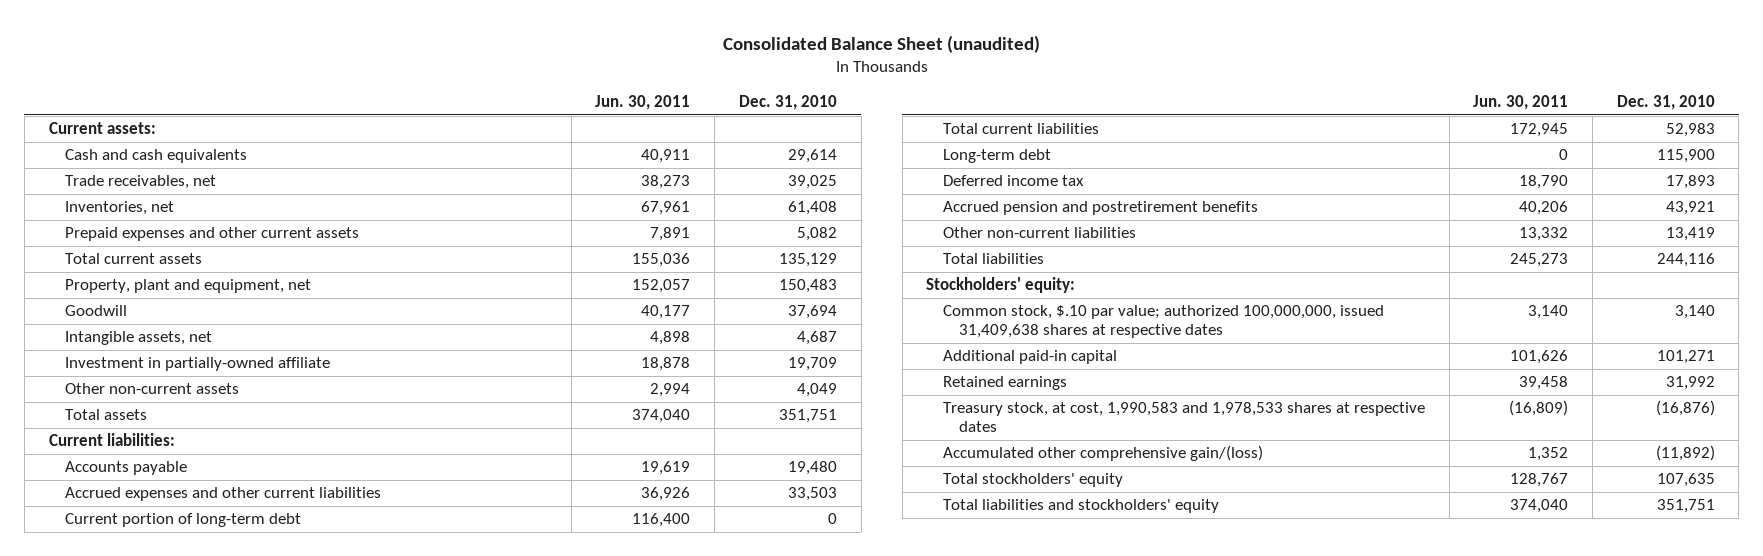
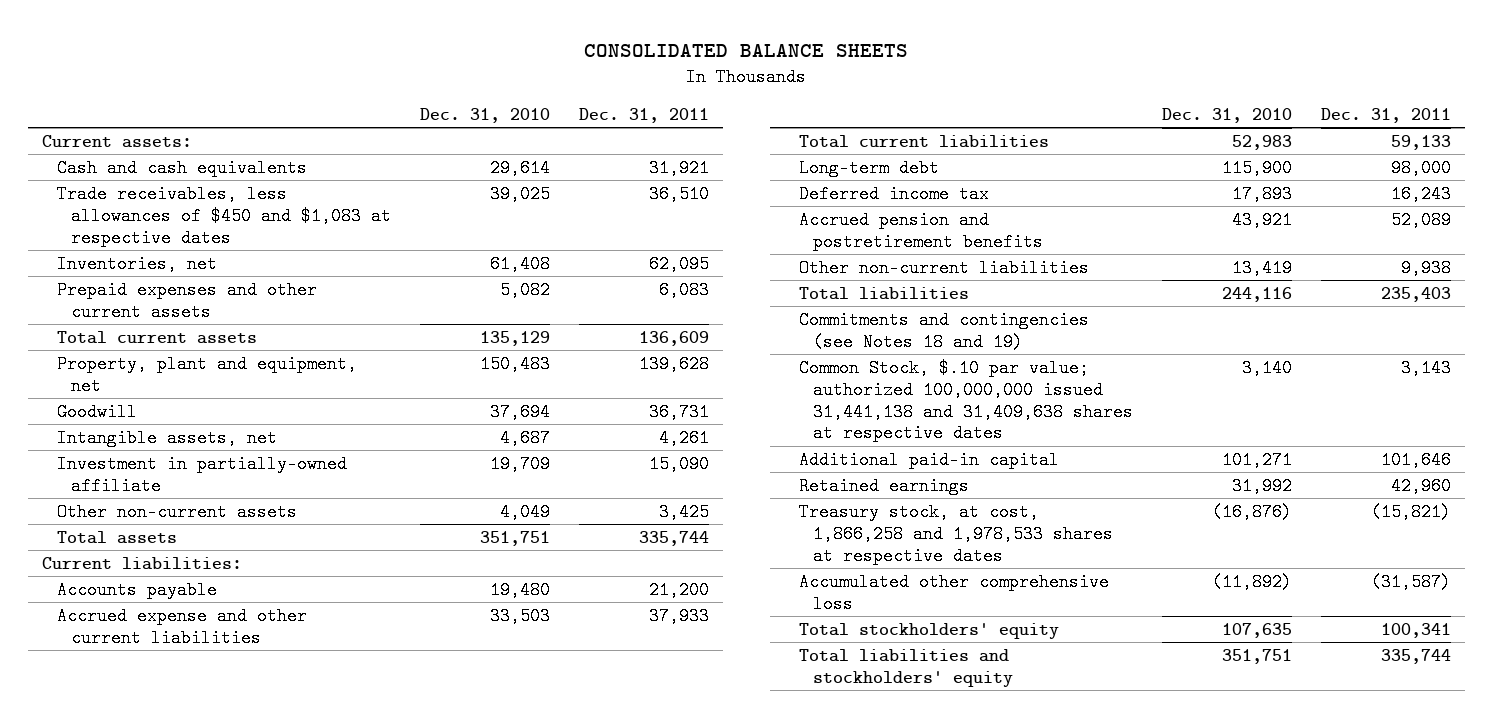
[722,34,1040,53] Consolidated Balance Sheet (unaudited) -> [584,43,909,57] CONSOLIDATED BALANCE SHEETS
[595,95,691,111] Jun. 30, 2011 -> none
none -> [578,107,709,123] Dec. 31, 2011
[65,175,217,190] Trade receivables, net -> [56,184,392,247] Trade receivables, less allowances of $450 and $1,083 at respective dates
[65,513,302,528] Current portion of long-term debt -> none
[65,487,382,502] Accrued expenses and other current liabilities -> [56,606,307,647] Accrued expense and other current liabilities
[926,277,1076,294] Stockholders' equity: -> none
none -> [798,310,1089,351] Commitments and contingencies (see Notes 18 and 19)
[942,305,1384,339] Common stock, $.10 par value; authorized 100,000,000, issued 31,409,638 shares at respective dates -> [798,358,1133,443] Common Stock, $.10 par value; authorized 100,000,000 issued 31,441,138 and 31,409,638 shares at respective dates
[942,402,1425,433] Treasury stock, at cost, 1,990,583 and 1,978,533 shares at respective dates -> [798,502,1113,565] Treasury stock, at cost, 1,866,258 and 1,978,533 shares at respective dates
[942,445,1263,462] Accumulated other comprehensive gain/(loss) -> [798,572,1109,613] Accumulated other comprehensive loss

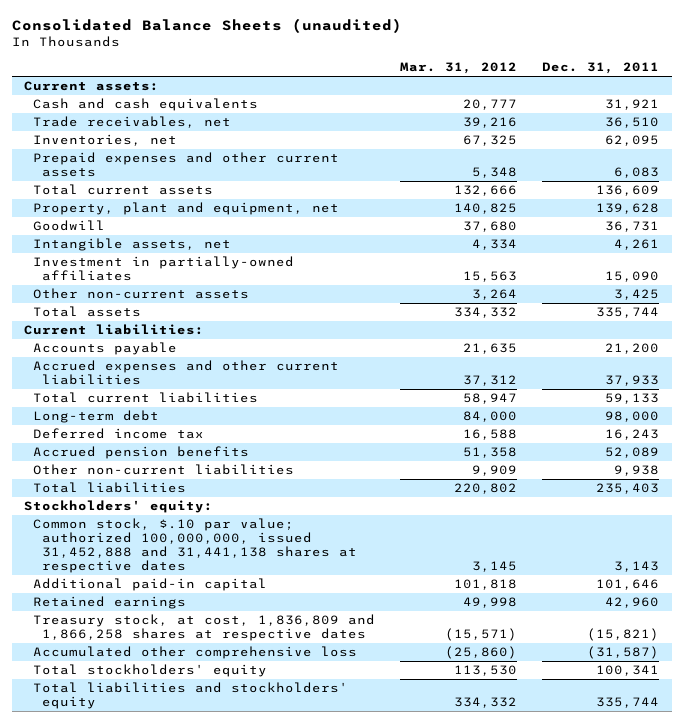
[584,43,909,57] CONSOLIDATED BALANCE SHEETS -> [11,18,402,34] Consolidated Balance Sheets (unaudited)
[419,107,550,123] Dec. 31, 2010 -> none
none -> [399,62,517,75] Mar. 31, 2012
[56,184,392,247] Trade receivables, less allowances of $450 and $1,083 at respective dates -> [32,116,231,129] Trade receivables, net
[56,454,347,495] Investment in partially-owned affiliate -> [32,256,294,282] Investment in partially-owned affiliates
[56,606,307,647] Accrued expense and other current liabilities -> [32,360,339,386] Accrued expenses and other current liabilities
[798,210,1043,251] Accrued pension and postretirement benefits -> [32,446,249,460] Accrued pension benefits
[798,310,1089,351] Commitments and contingencies (see Notes 18 and 19) -> none
none -> [24,500,214,514] Stockholders' equity:
[798,358,1133,443] Common Stock, $.10 par value; authorized 100,000,000 issued 31,441,138 and 31,409,638 shares at respective dates -> [32,518,357,573] Common stock, $.10 par value; authorized 100,000,000, issued 31,452,888 and 31,441,138 shares at respective dates
[798,502,1113,565] Treasury stock, at cost, 1,866,258 and 1,978,533 shares at respective dates -> [32,614,375,642] Treasury stock, at cost, 1,836,809 and 1,866,258 shares at respective dates

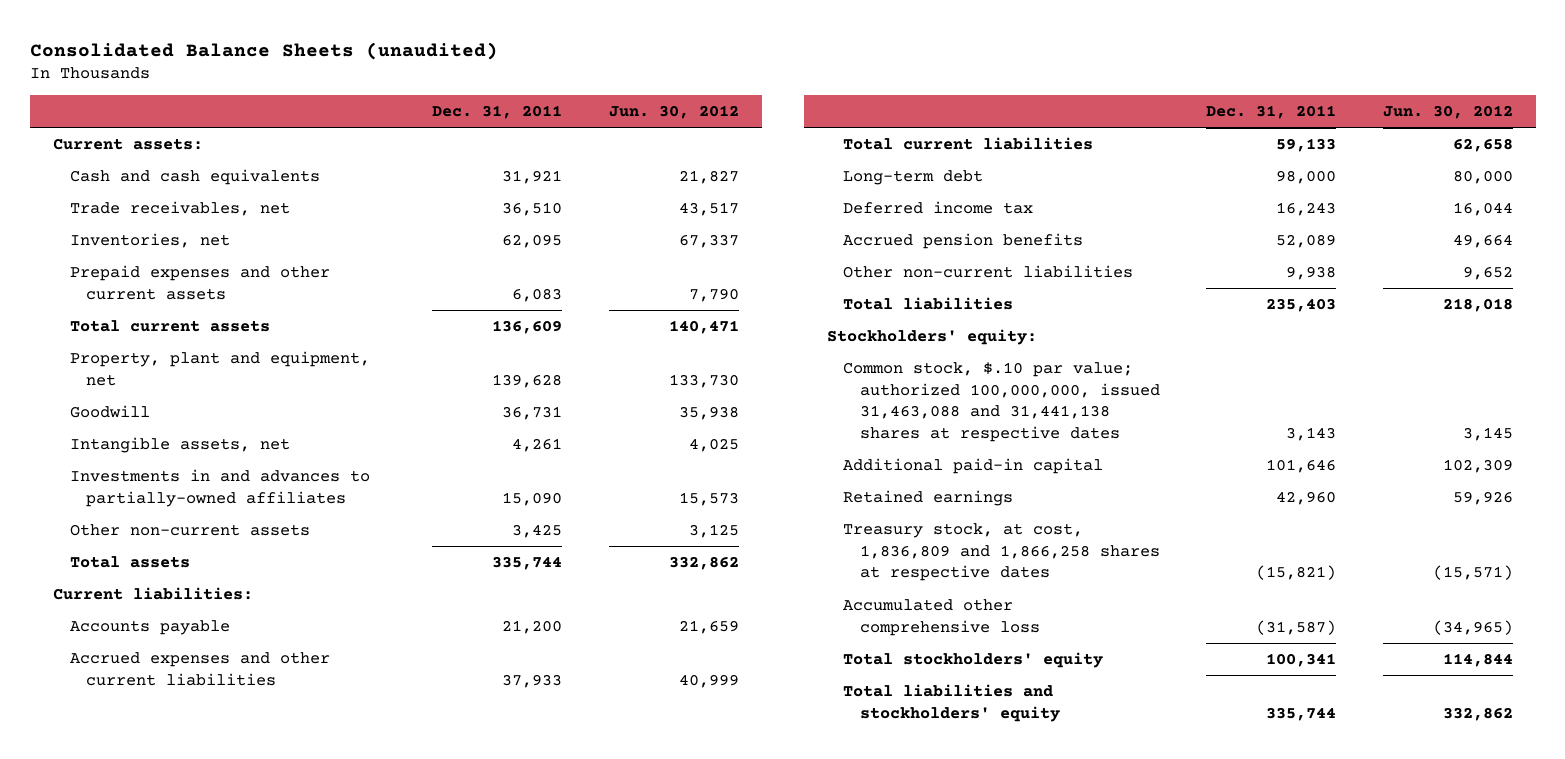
[399,62,517,75] Mar. 31, 2012 -> none
none -> [608,105,739,120] Jun. 30, 2012
[32,256,294,282] Investment in partially-owned affiliates -> [69,468,370,507] Investments in and advances to partially-owned affiliates
[32,518,357,573] Common stock, $.10 par value; authorized 100,000,000, issued 31,452,888 and 31,441,138 shares at respective dates -> [843,361,1161,443] Common stock, $.10 par value; authorized 100,000,000, issued 31,463,088 and 31,441,138 shares at respective dates

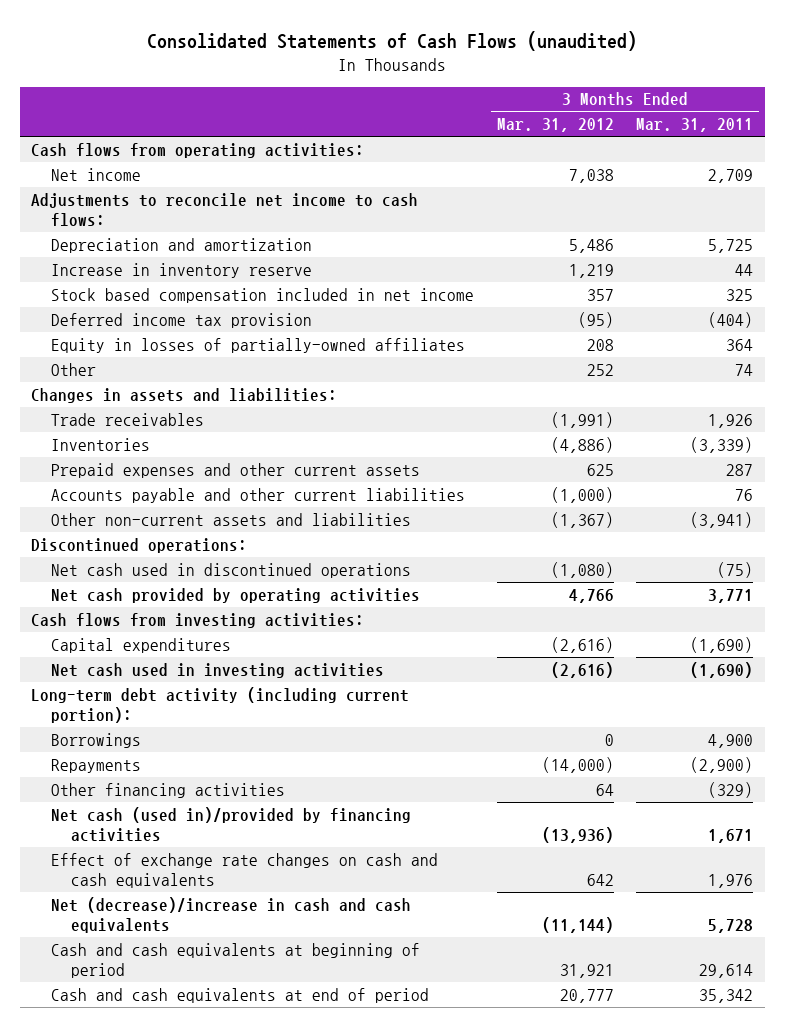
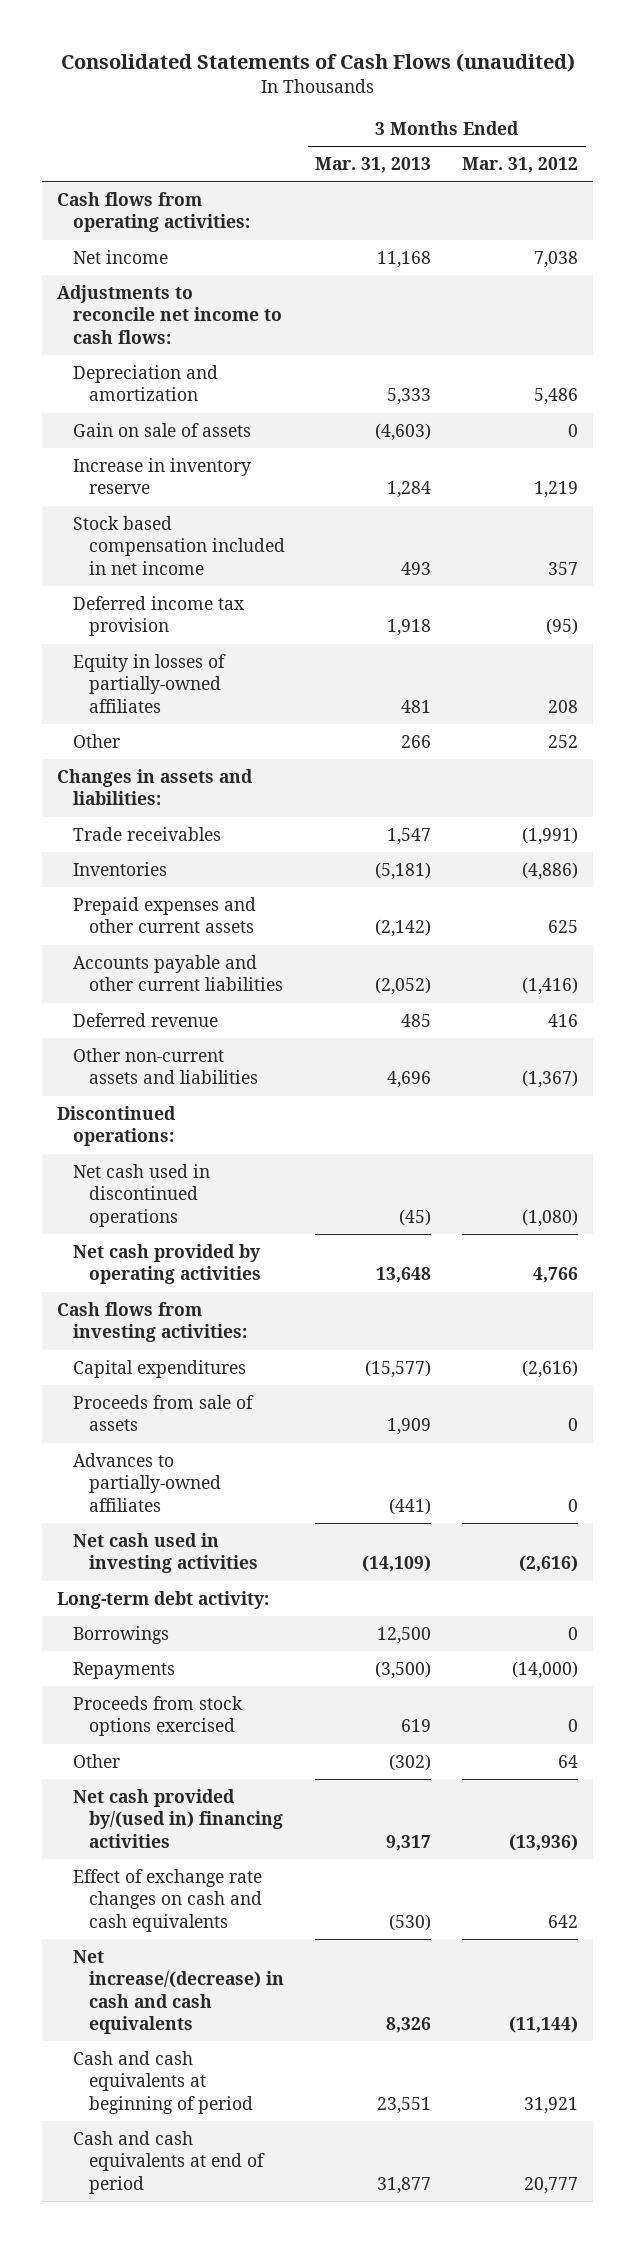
[636,118,754,133] Mar. 31, 2011 -> none
none -> [315,157,432,174] Mar. 31, 2013
none -> [73,423,252,438] Gain on sale of assets
[550,486,614,503] (1,000) -> [521,977,578,996] (1,416)
none -> [73,1013,219,1028] Deferred revenue
none -> [73,1395,255,1432] Proceeds from sale of assets
none -> [73,1453,221,1512] Advances to partially-owned affiliates
[31,686,410,723] Long-term debt activity (including current portion): -> [57,1591,270,1610] Long-term debt activity:
none -> [73,1696,244,1737] Proceeds from stock options exercised
[51,782,286,798] Other financing activities -> [73,1754,121,1769] Other
[51,806,412,842] Net cash (used in)/provided by financing activities -> [73,1789,283,1848] Net cash provided by/(used in) financing activities
[51,896,412,933] Net (decrease)/increase in cash and cash equivalents -> [73,1950,284,2034] Net increase/(decrease) in cash and cash equivalents

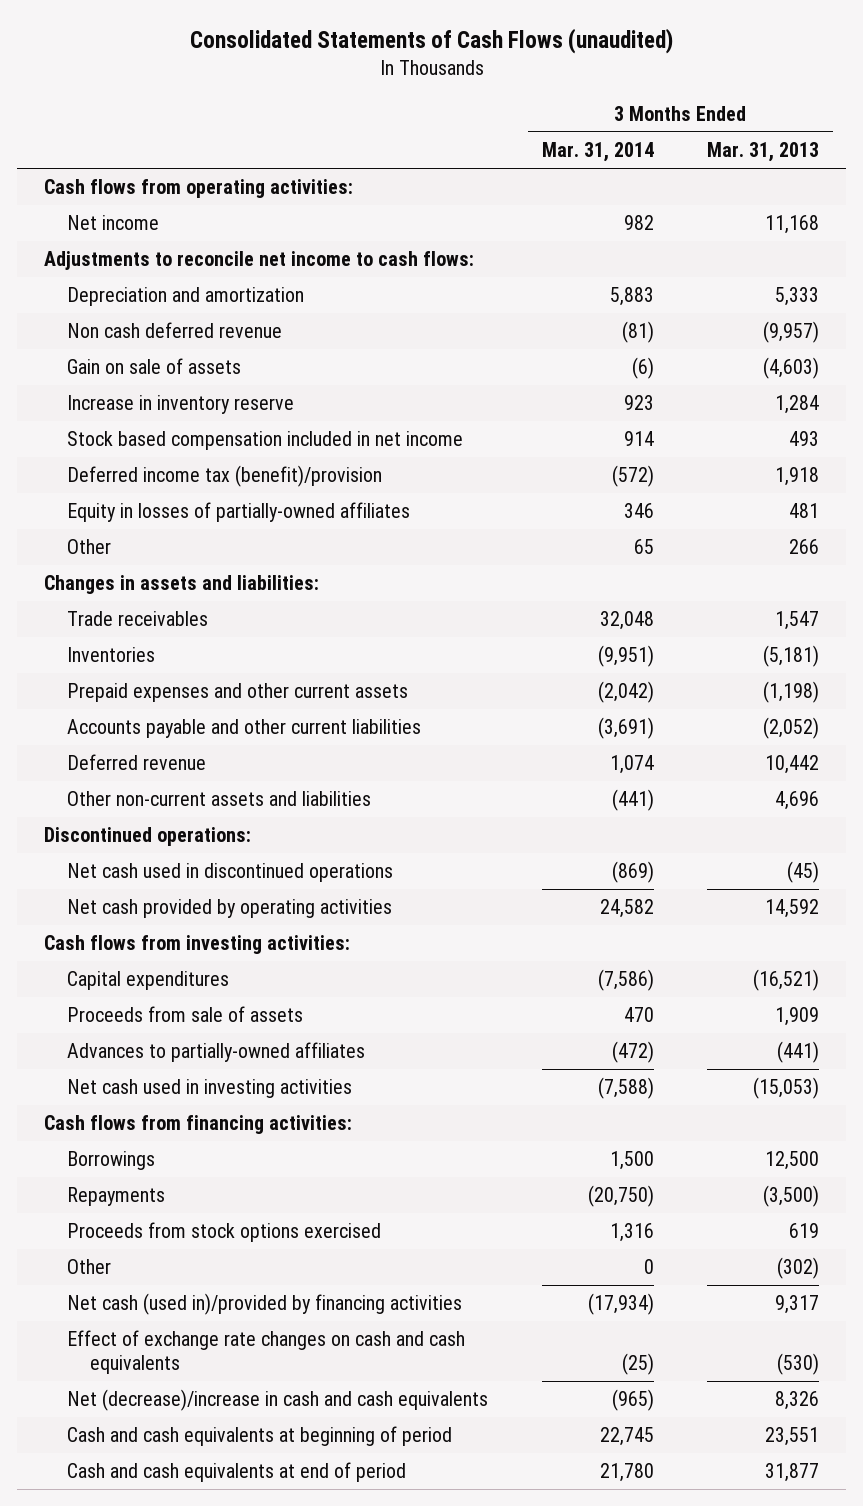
[461,157,578,174] Mar. 31, 2012 -> none
none -> [541,142,654,163] Mar. 31, 2014
none -> [66,322,282,339] Non cash deferred revenue
[73,596,246,637] Deferred income tax provision -> [66,465,382,488] Deferred income tax (benefit)/provision
[375,919,432,938] (2,142) -> [763,681,820,704] (1,198)
[401,1014,432,1028] 485 -> [765,755,820,775] 10,442
[376,1267,432,1284] 13,648 -> [765,899,820,919] 14,592
[365,1360,432,1379] (15,577) -> [753,969,820,992] (16,521)
[57,1591,270,1610] Long-term debt activity: -> none
[362,1555,432,1573] (14,109) -> [753,1077,820,1100] (15,053)
none -> [43,1115,352,1135] Cash flows from financing activities:
[73,1789,283,1848] Net cash provided by/(used in) financing activities -> [66,1293,462,1316] Net cash (used in)/provided by financing activities
[73,1950,284,2034] Net increase/(decrease) in cash and cash equivalents -> [66,1389,488,1412] Net (decrease)/increase in cash and cash equivalents

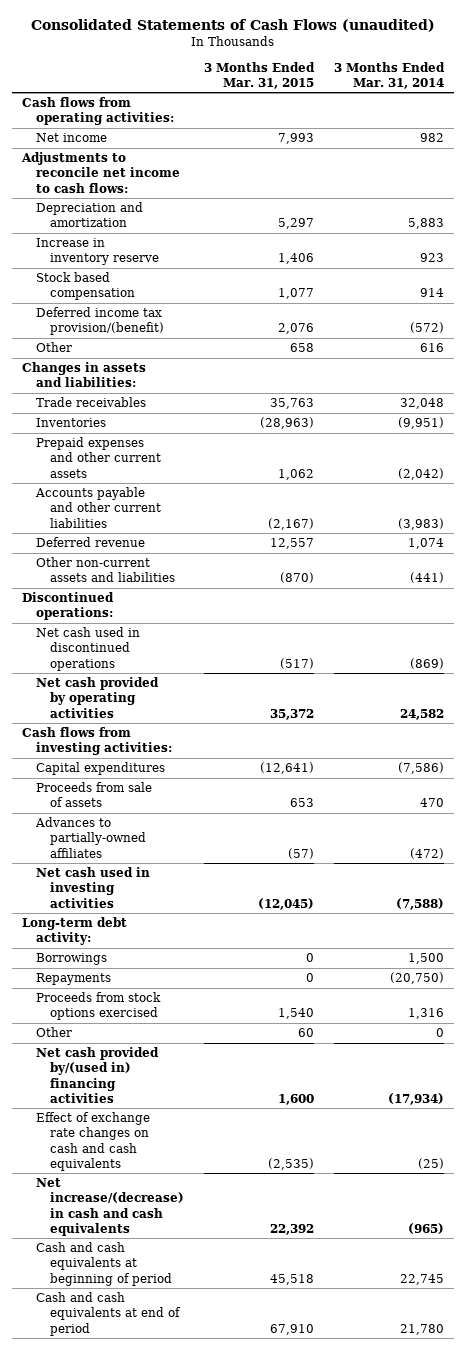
[707,142,820,163] Mar. 31, 2013 -> none
none -> [204,61,316,89] 3 Months Ended Mar. 31, 2015
[66,322,282,339] Non cash deferred revenue -> none
[66,358,241,375] Gain on sale of assets -> none
[66,502,410,523] Equity in losses of partially-owned affiliates -> none
[66,431,463,451] Stock based compensation included in net income -> [35,272,135,301] Stock based compensation
[66,465,382,488] Deferred income tax (benefit)/provision -> [35,307,164,336] Deferred income tax provision/(benefit)
[633,539,654,555] 65 -> [420,343,445,353] 616
[597,717,654,740] (3,691) -> [398,517,445,530] (3,983)
[43,1115,352,1135] Cash flows from financing activities: -> none
none -> [21,917,127,946] Long-term debt activity:
[66,1293,462,1316] Net cash (used in)/provided by financing activities -> [35,1047,159,1103] Net cash provided by/(used in) financing activities
[66,1389,488,1412] Net (decrease)/increase in cash and cash equivalents -> [35,1178,184,1236] Net increase/(decrease) in cash and cash equivalents

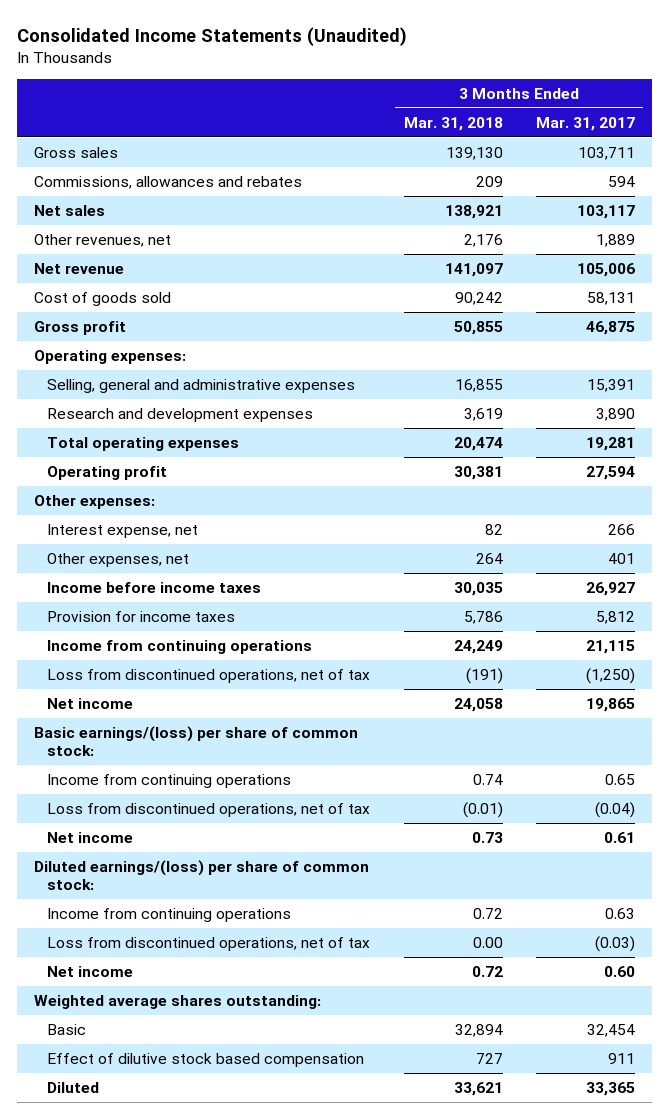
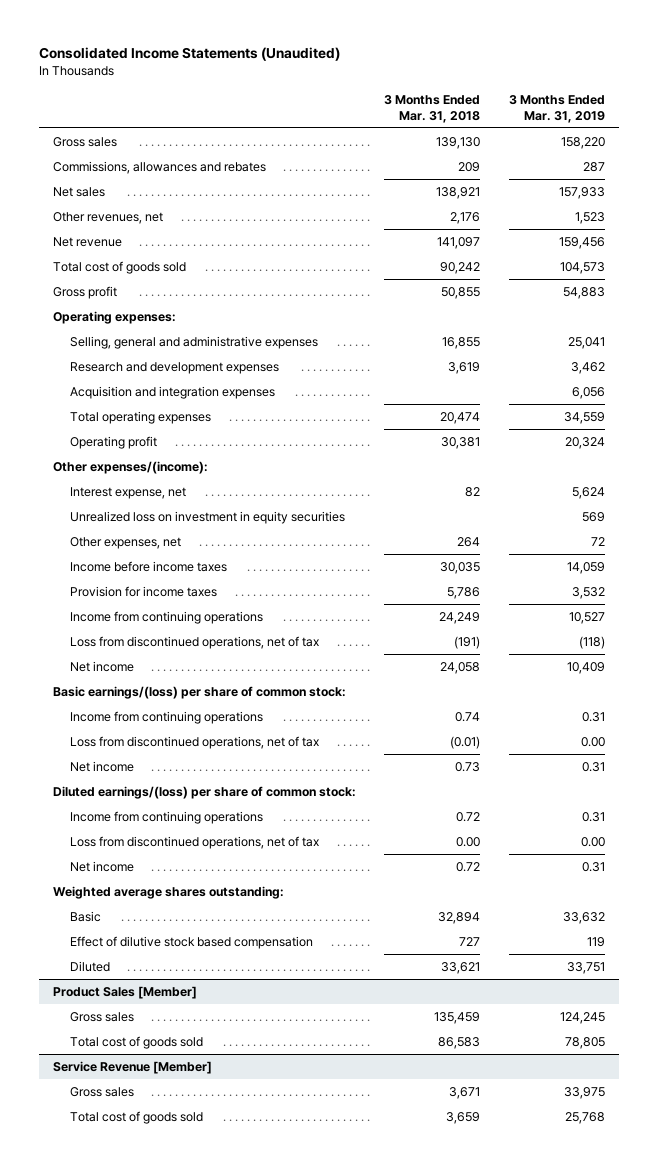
[536,116,636,131] Mar. 31, 2017 -> none
none -> [508,94,605,123] 3 Months Ended Mar. 31, 2019
[34,292,172,307] Cost of goods sold -> [53,260,187,274] Total cost of goods sold
none -> [69,385,275,399] Acquisition and integration expenses
[34,495,156,510] Other expenses: -> [53,460,209,474] Other expenses/(income):
none -> [69,510,345,524] Unrealized loss on investment in equity securities
none -> [53,985,198,999] Product Sales [Member]
none -> [69,1011,134,1022] Gross sales
none -> [69,1035,203,1049] Total cost of goods sold
none -> [53,1060,213,1074] Service Revenue [Member]
none -> [69,1086,134,1097] Gross sales
none -> [69,1110,203,1124] Total cost of goods sold

